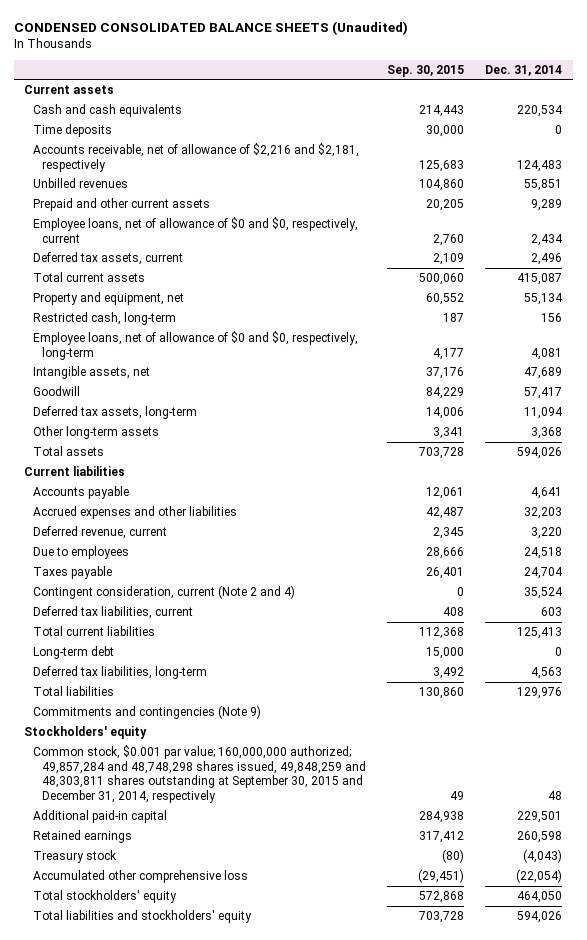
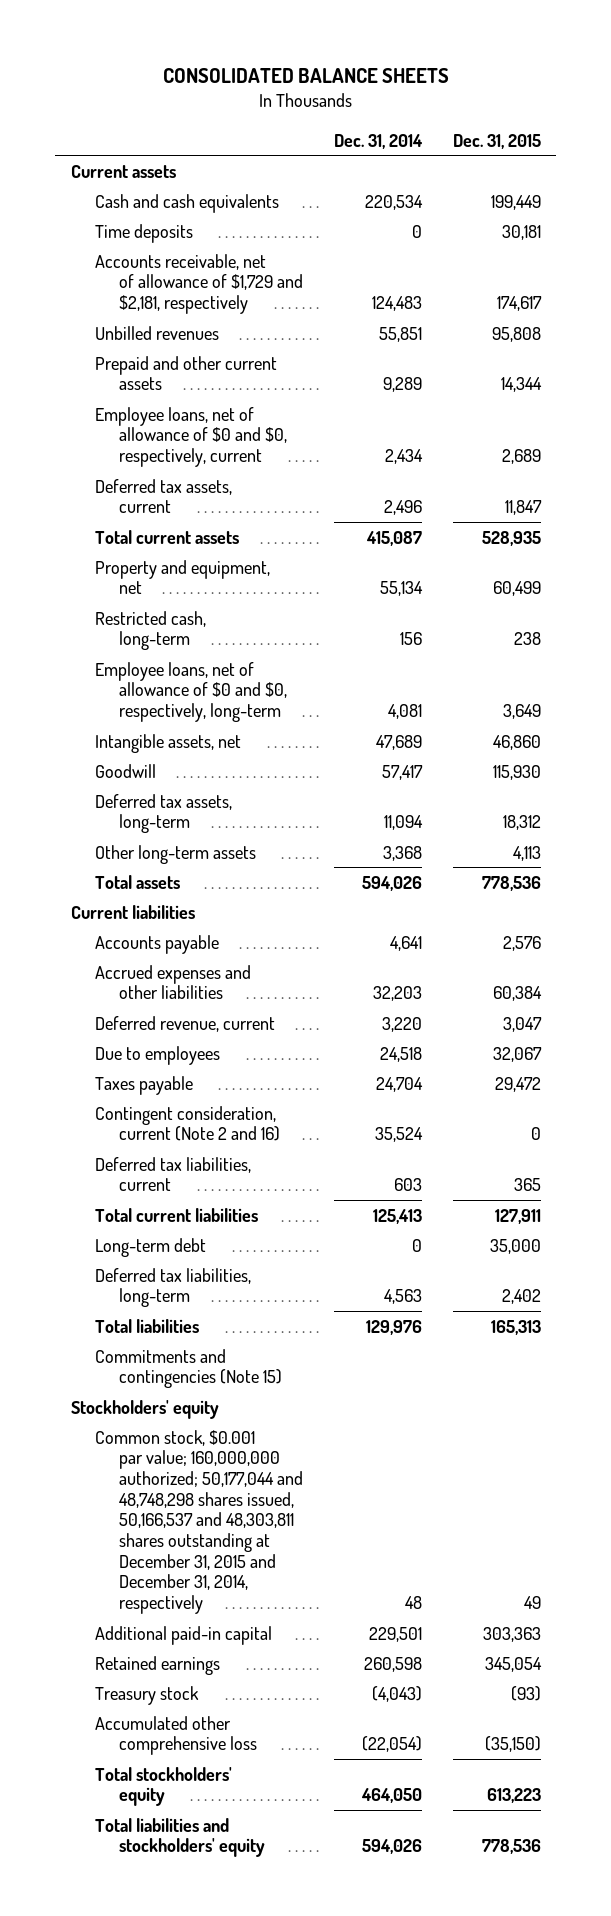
[13,20,408,35] CONDENSED CONSOLIDATED BALANCE SHEETS (Unaudited) -> [162,68,449,84] CONSOLIDATED BALANCE SHEETS
[386,64,464,77] Sep. 30, 2015 -> none
none -> [452,133,541,149] Dec. 31, 2015
[33,143,360,172] Accounts receivable, net of allowance of $2,216 and $2,181, respectively -> [94,253,304,315] Accounts receivable, net of allowance of $1,729 and $2,181, respectively
[33,585,296,600] Contingent consideration, current (Note 2 and 4) -> [94,1105,281,1142] Contingent consideration, current (Note 2 and 16)
[33,705,262,720] Commitments and contingencies (Note 9) -> [94,1348,283,1389] Commitments and contingencies (Note 15)
[33,745,366,804] Common stock, $0.001 par value; 160,000,000 authorized; 49,857,284 and 48,748,298 shares issued, 49,848,259 and 48,303,811 shares outstanding at September 30, 2015 and December 31, 2014, respectively -> [94,1429,304,1615] Common stock, $0.001 par value; 160,000,000 authorized; 50,177,044 and 48,748,298 shares issued, 50,166,537 and 48,303,811 shares outstanding at December 31, 2015 and December 31, 2014, respectively

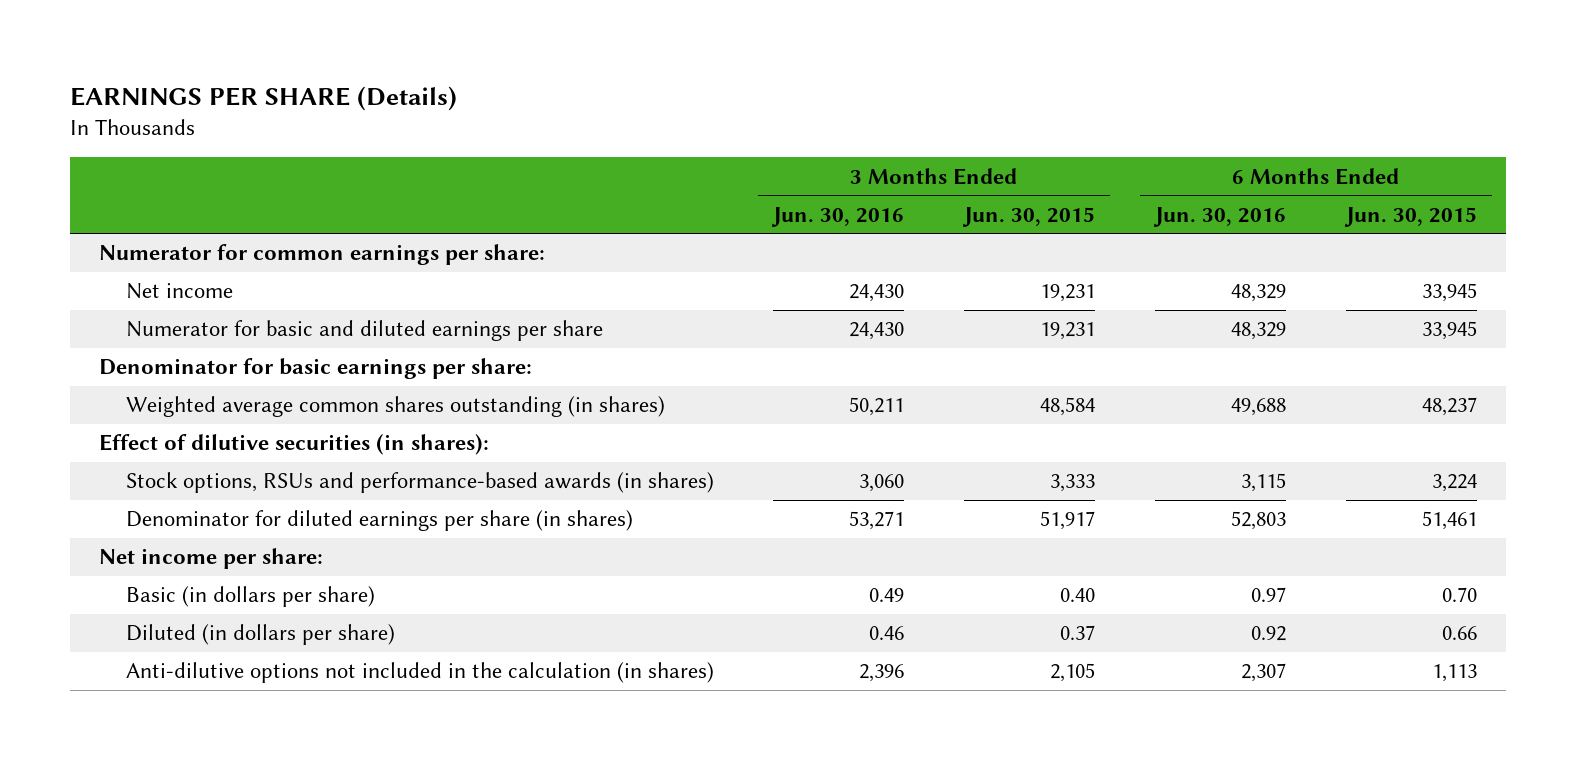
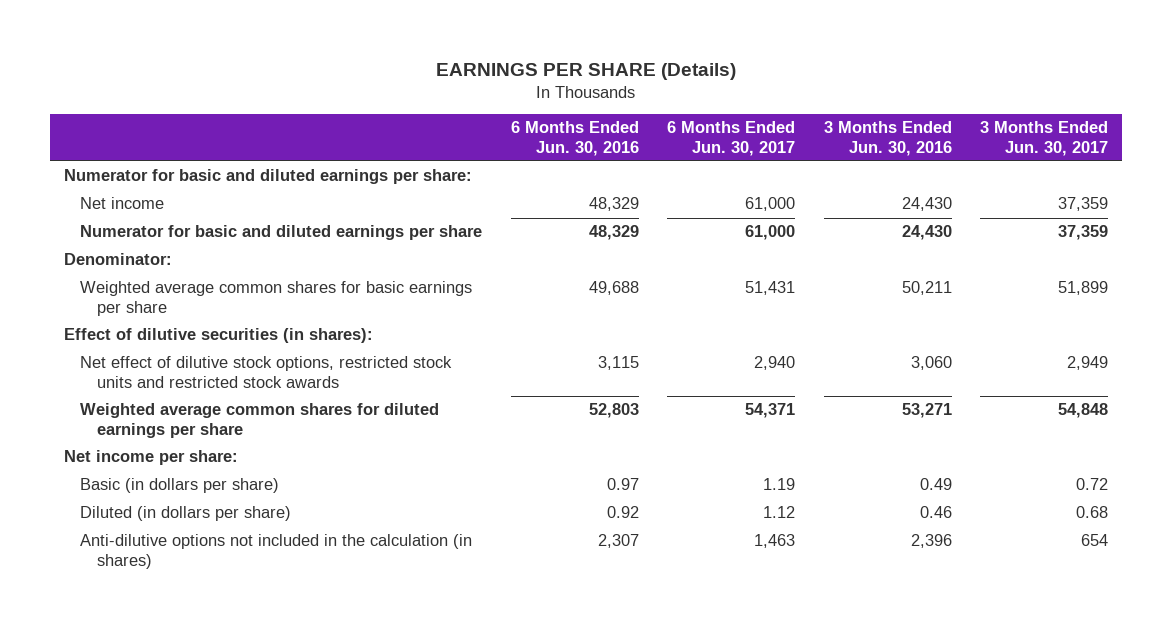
[962,206,1096,227] Jun. 30, 2015 -> none
[1343,206,1477,227] Jun. 30, 2015 -> none
none -> [667,121,796,156] 6 Months Ended Jun. 30, 2017
none -> [980,121,1109,156] 3 Months Ended Jun. 30, 2017
[99,244,546,266] Numerator for common earnings per share: -> [64,169,473,185] Numerator for basic and diluted earnings per share:
[99,358,533,380] Denominator for basic earnings per share: -> [64,253,173,266] Denominator:
[125,396,665,418] Weighted average common shares outstanding (in shares) -> [80,281,473,316] Weighted average common shares for basic earnings per share
[125,472,714,494] Stock options, RSUs and performance-based awards (in shares) -> [80,356,453,388] Net effect of dilutive stock options, restricted stock units and restricted stock awards
[125,510,633,532] Denominator for diluted earnings per share (in shares) -> [80,403,440,438] Weighted average common shares for diluted earnings per share

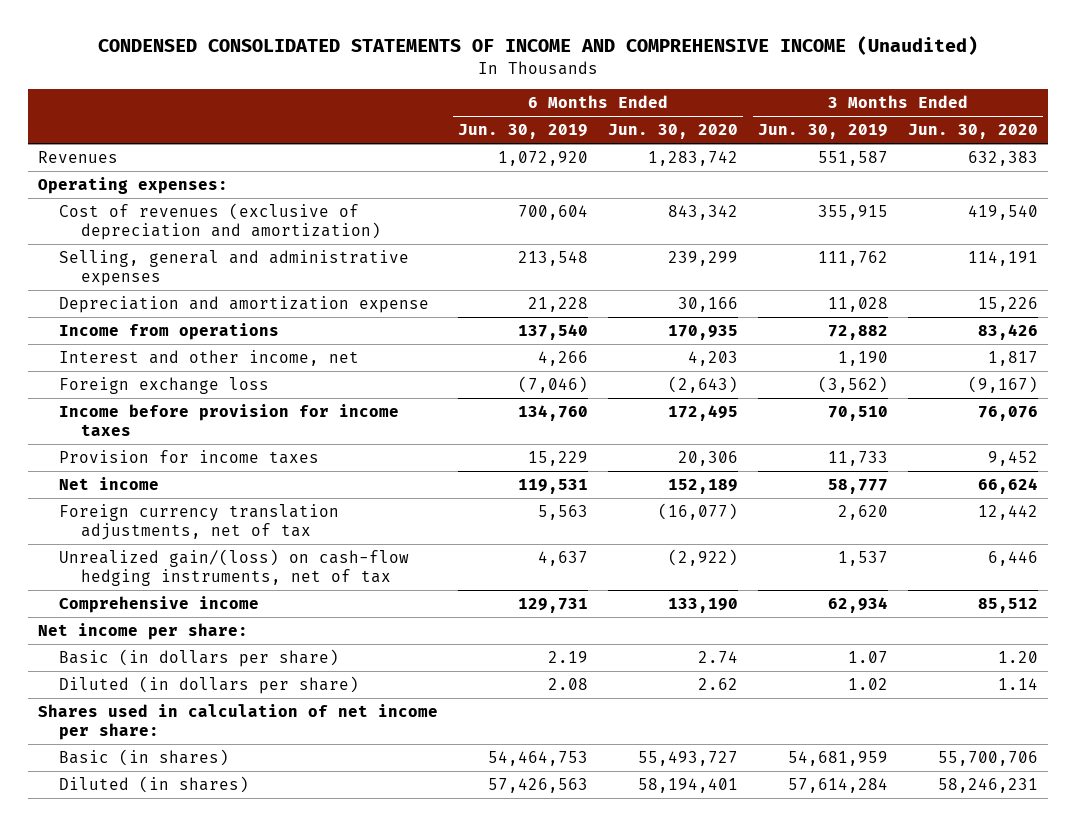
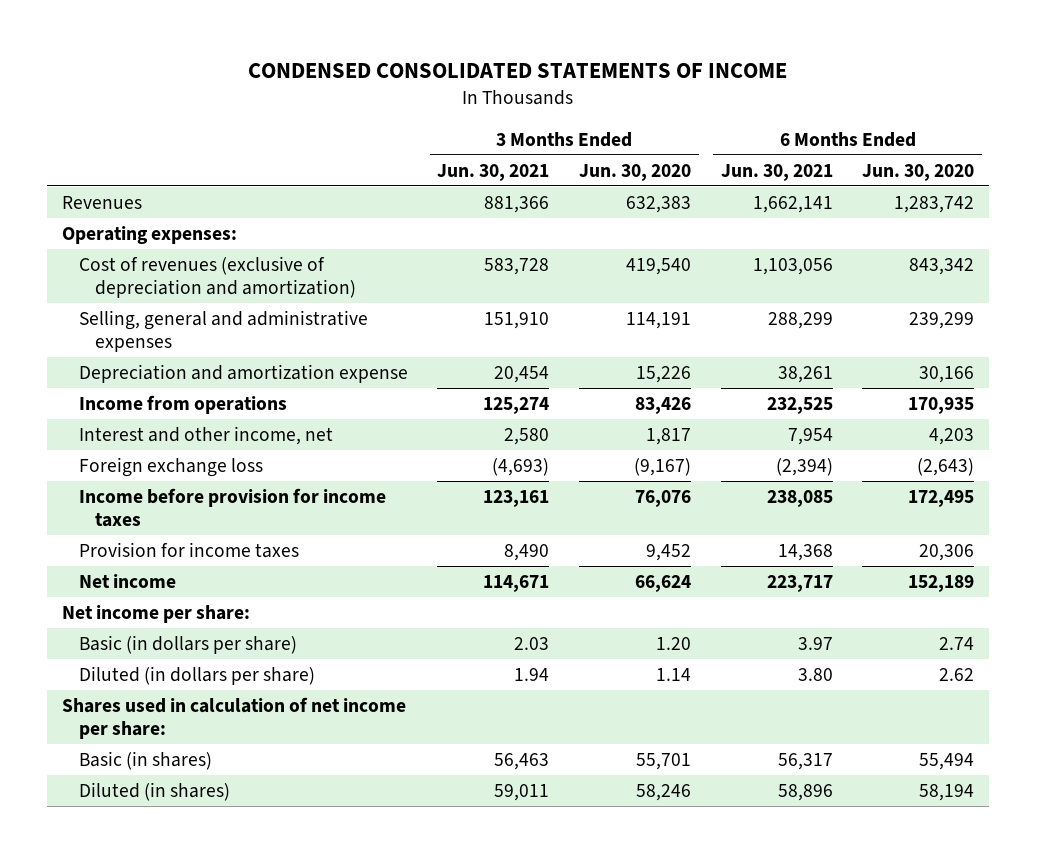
[97,36,978,56] CONDENSED CONSOLIDATED STATEMENTS OF INCOME AND COMPREHENSIVE INCOME (Unaudited) -> [248,62,788,78] CONDENSED CONSOLIDATED STATEMENTS OF INCOME
[457,124,588,140] Jun. 30, 2019 -> none
[757,124,888,140] Jun. 30, 2019 -> none
none -> [437,163,550,181] Jun. 30, 2021
none -> [720,163,833,181] Jun. 30, 2021
[59,503,340,540] Foreign currency translation adjustments, net of tax -> none
[59,548,410,586] Unrealized gain/(loss) on cash-flow hedging instruments, net of tax -> none
[59,595,260,613] Comprehensive income -> none
[637,750,738,766] 55,493,727 -> [919,752,975,770] 55,494
[937,750,1038,766] 55,700,706 -> [636,752,692,770] 55,701
[637,777,738,793] 58,194,401 -> [919,783,975,801] 58,194
[937,777,1038,793] 58,246,231 -> [636,783,692,801] 58,246

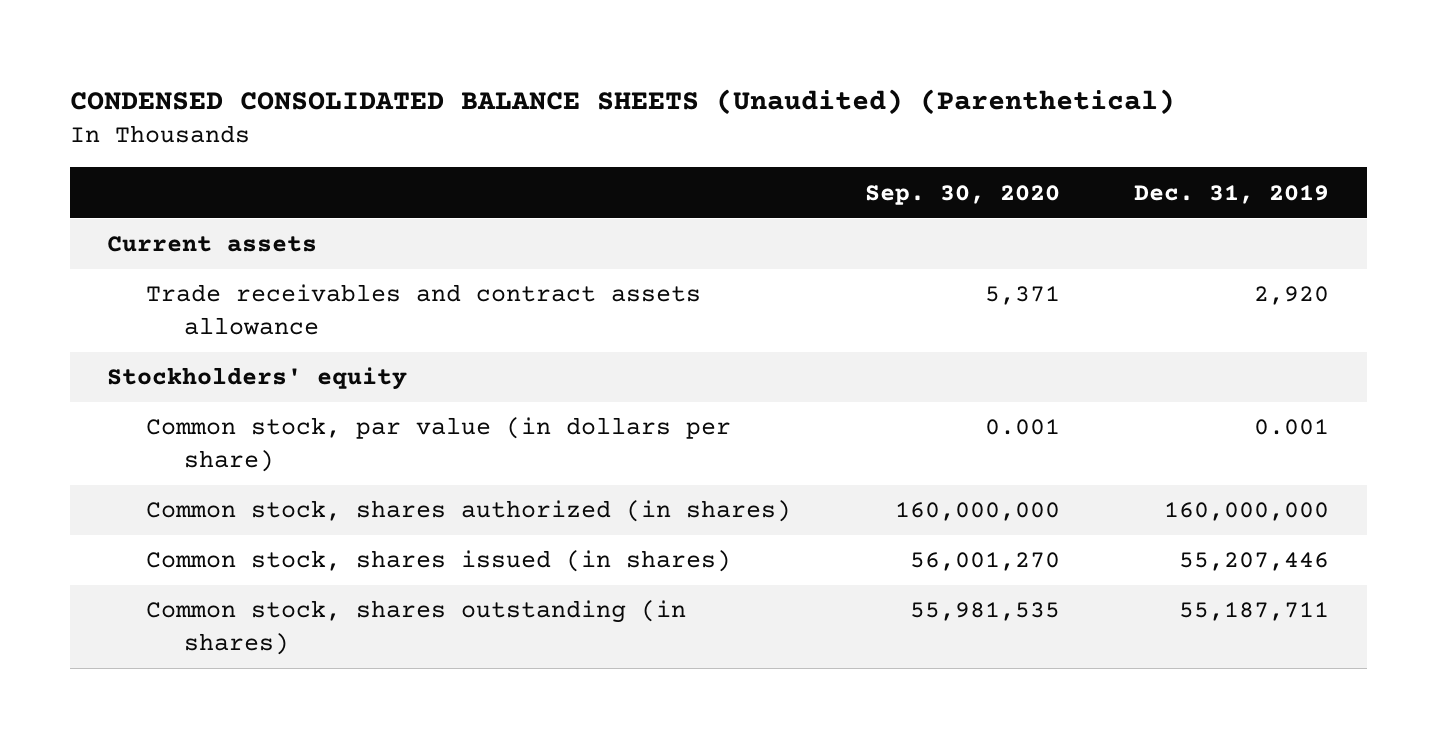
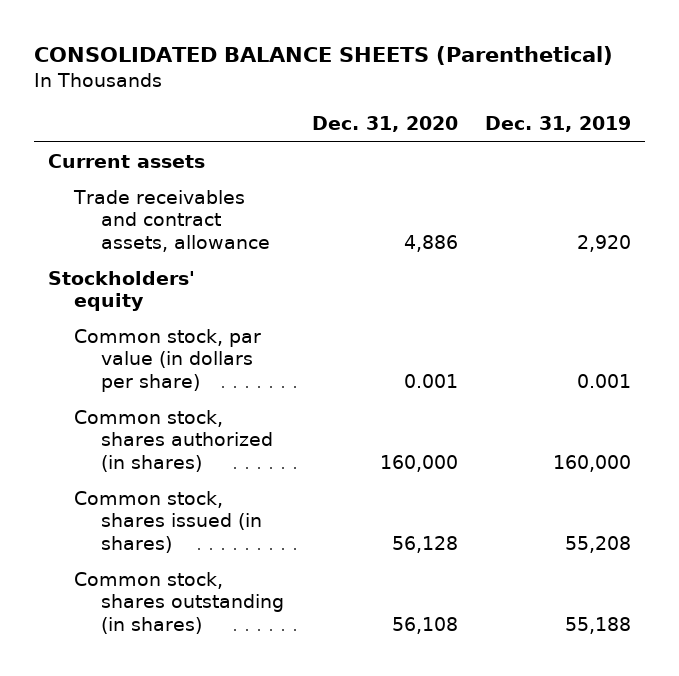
[69,88,1175,115] CONDENSED CONSOLIDATED BALANCE SHEETS (Unaudited) (Parenthetical) -> [33,46,613,66] CONSOLIDATED BALANCE SHEETS (Parenthetical)
[865,184,1061,205] Sep. 30, 2020 -> none
none -> [311,116,458,133] Dec. 31, 2020
[145,284,701,335] Trade receivables and contract assets allowance -> [73,189,271,252] Trade receivables and contract assets, allowance
[1164,502,1330,522] 160,000,000 -> [553,454,632,472] 160,000
[1179,552,1330,572] 55,207,446 -> [565,535,632,553] 55,208
[1179,602,1330,622] 55,187,711 -> [565,616,632,634] 55,188

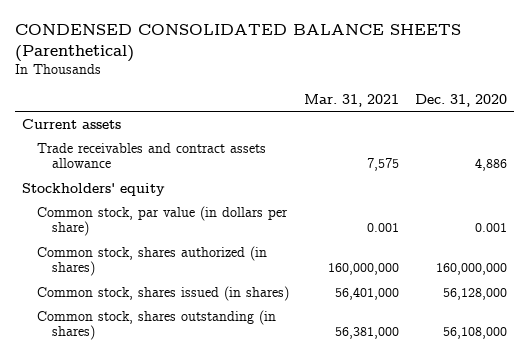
[33,46,613,66] CONSOLIDATED BALANCE SHEETS (Parenthetical) -> [14,24,461,63] CONDENSED CONSOLIDATED BALANCE SHEETS (Parenthetical)
[485,116,632,133] Dec. 31, 2019 -> none
none -> [304,93,400,107] Mar. 31, 2021
[73,189,271,252] Trade receivables and contract assets, allowance -> [37,142,267,169] Trade receivables and contract assets allowance
[379,454,458,472] 160,000 -> [435,263,507,276] 160,000,000
[391,535,458,553] 56,128 -> [442,287,507,300] 56,128,000
[391,616,458,634] 56,108 -> [442,327,507,340] 56,108,000

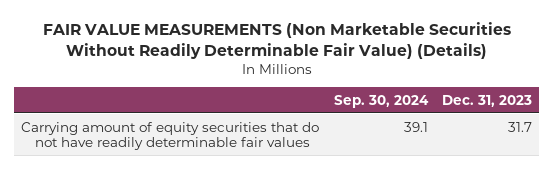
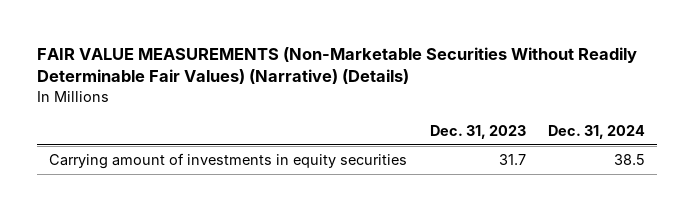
[42,21,511,59] FAIR VALUE MEASUREMENTS (Non Marketable Securities Without Readily Determinable Fair Value) (Details) -> [37,46,638,85] FAIR VALUE MEASUREMENTS (Non-Marketable Securities Without Readily Determinable Fair Values) (Narrative) (Details)
[333,94,429,108] Sep. 30, 2024 -> none
none -> [548,124,646,139] Dec. 31, 2024
[21,121,320,151] Carrying amount of equity securities that do not have readily determinable fair values -> [48,153,407,170] Carrying amount of investments in equity securities

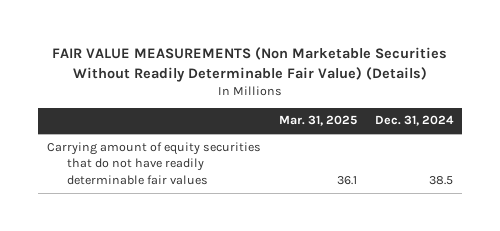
[37,46,638,85] FAIR VALUE MEASUREMENTS (Non-Marketable Securities Without Readily Determinable Fair Values) (Narrative) (Details) -> [51,46,447,82] FAIR VALUE MEASUREMENTS (Non Marketable Securities Without Readily Determinable Fair Value) (Details)
[429,124,526,139] Dec. 31, 2023 -> none
none -> [278,115,357,127] Mar. 31, 2025
[48,153,407,170] Carrying amount of investments in equity securities -> [47,141,262,185] Carrying amount of equity securities that do not have readily determinable fair values

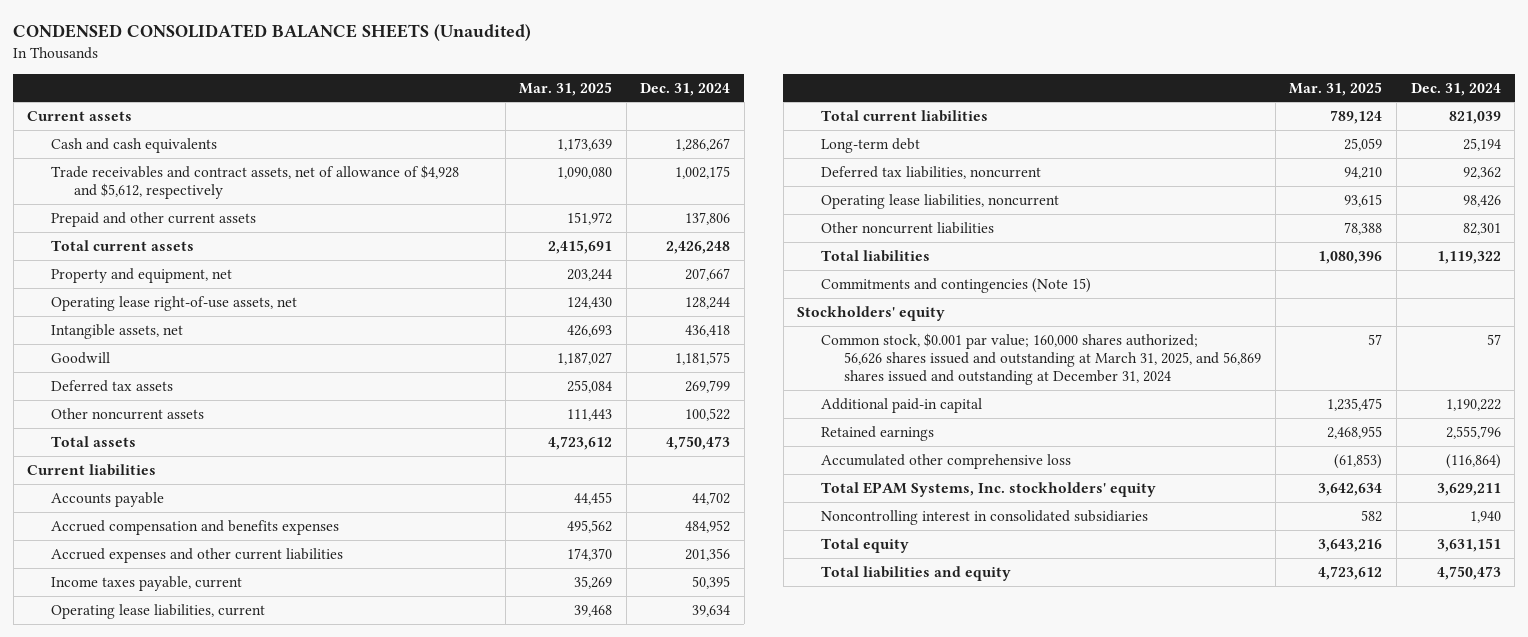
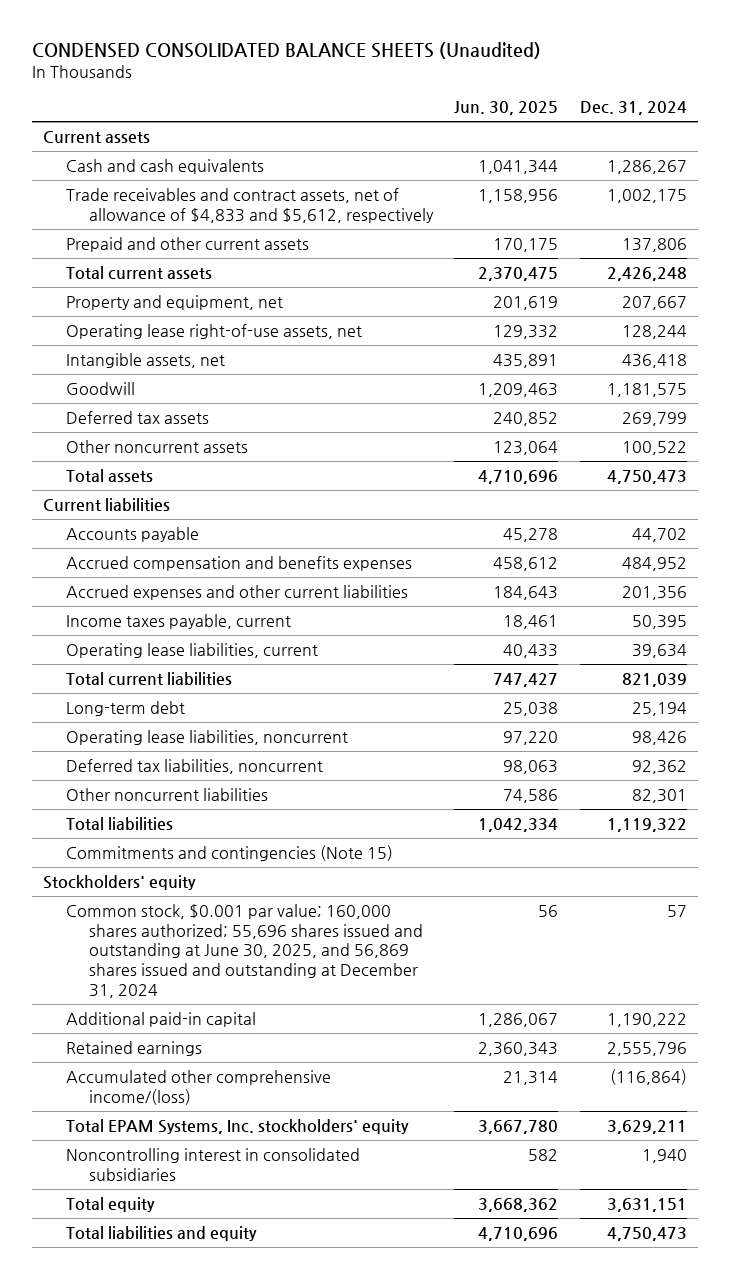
[519,81,613,96] Mar. 31, 2025 -> none
none -> [454,100,559,115] Jun. 30, 2025
[50,164,459,200] Trade receivables and contract assets, net of allowance of $4,928 and $5,612, respectively -> [65,187,434,223] Trade receivables and contract assets, net of allowance of $4,833 and $5,612, respectively
[820,165,1041,179] Deferred tax liabilities, noncurrent -> [65,758,323,774] Deferred tax liabilities, noncurrent
[820,332,1262,386] Common stock, $0.001 par value; 160,000 shares authorized; 56,626 shares issued and outstanding at March 31, 2025, and 56,869 shares issued and outstanding at December 31, 2024 -> [65,903,423,998] Common stock, $0.001 par value; 160,000 shares authorized; 55,696 shares issued and outstanding at June 30, 2025, and 56,869 shares issued and outstanding at December 31, 2024
[820,453,1071,469] Accumulated other comprehensive loss -> [65,1069,331,1105] Accumulated other comprehensive income/(loss)

